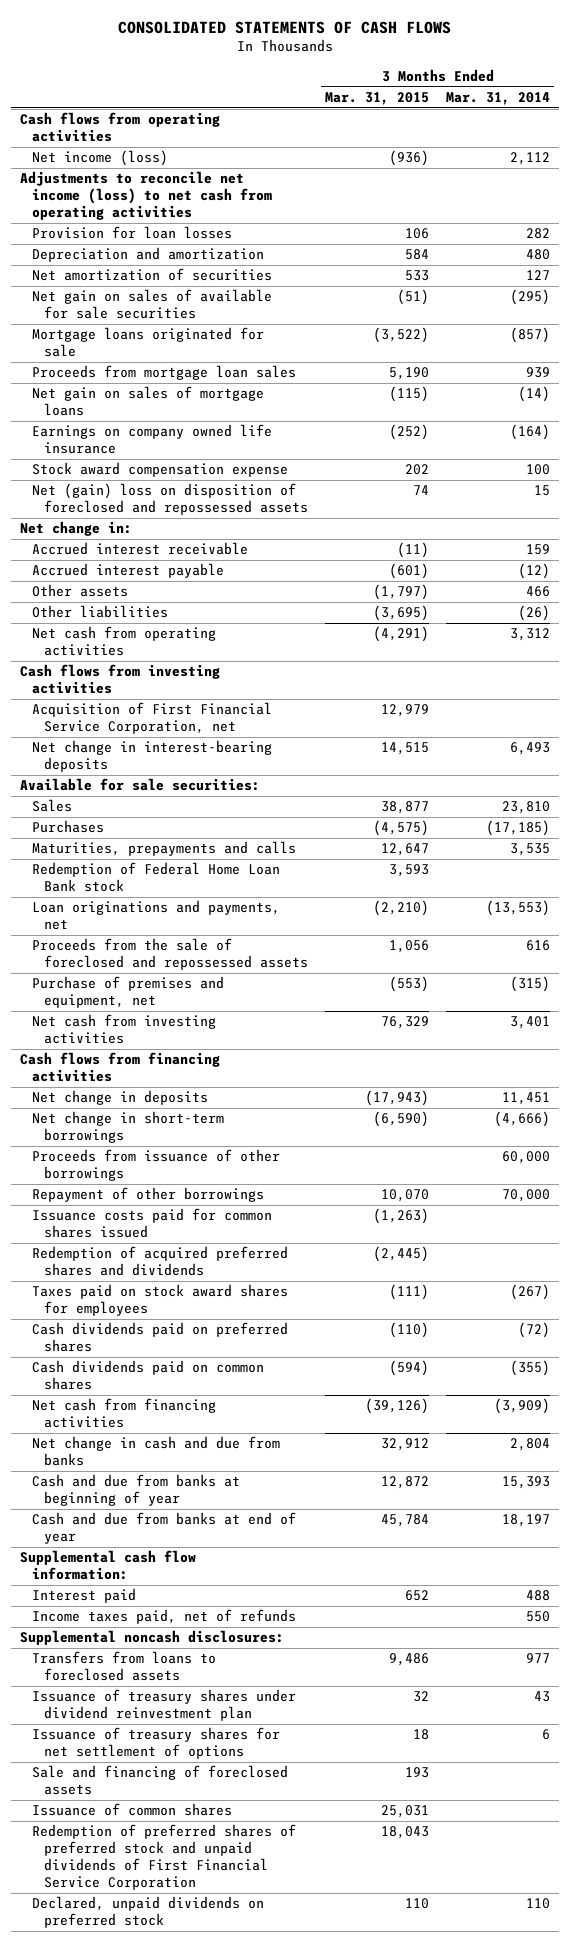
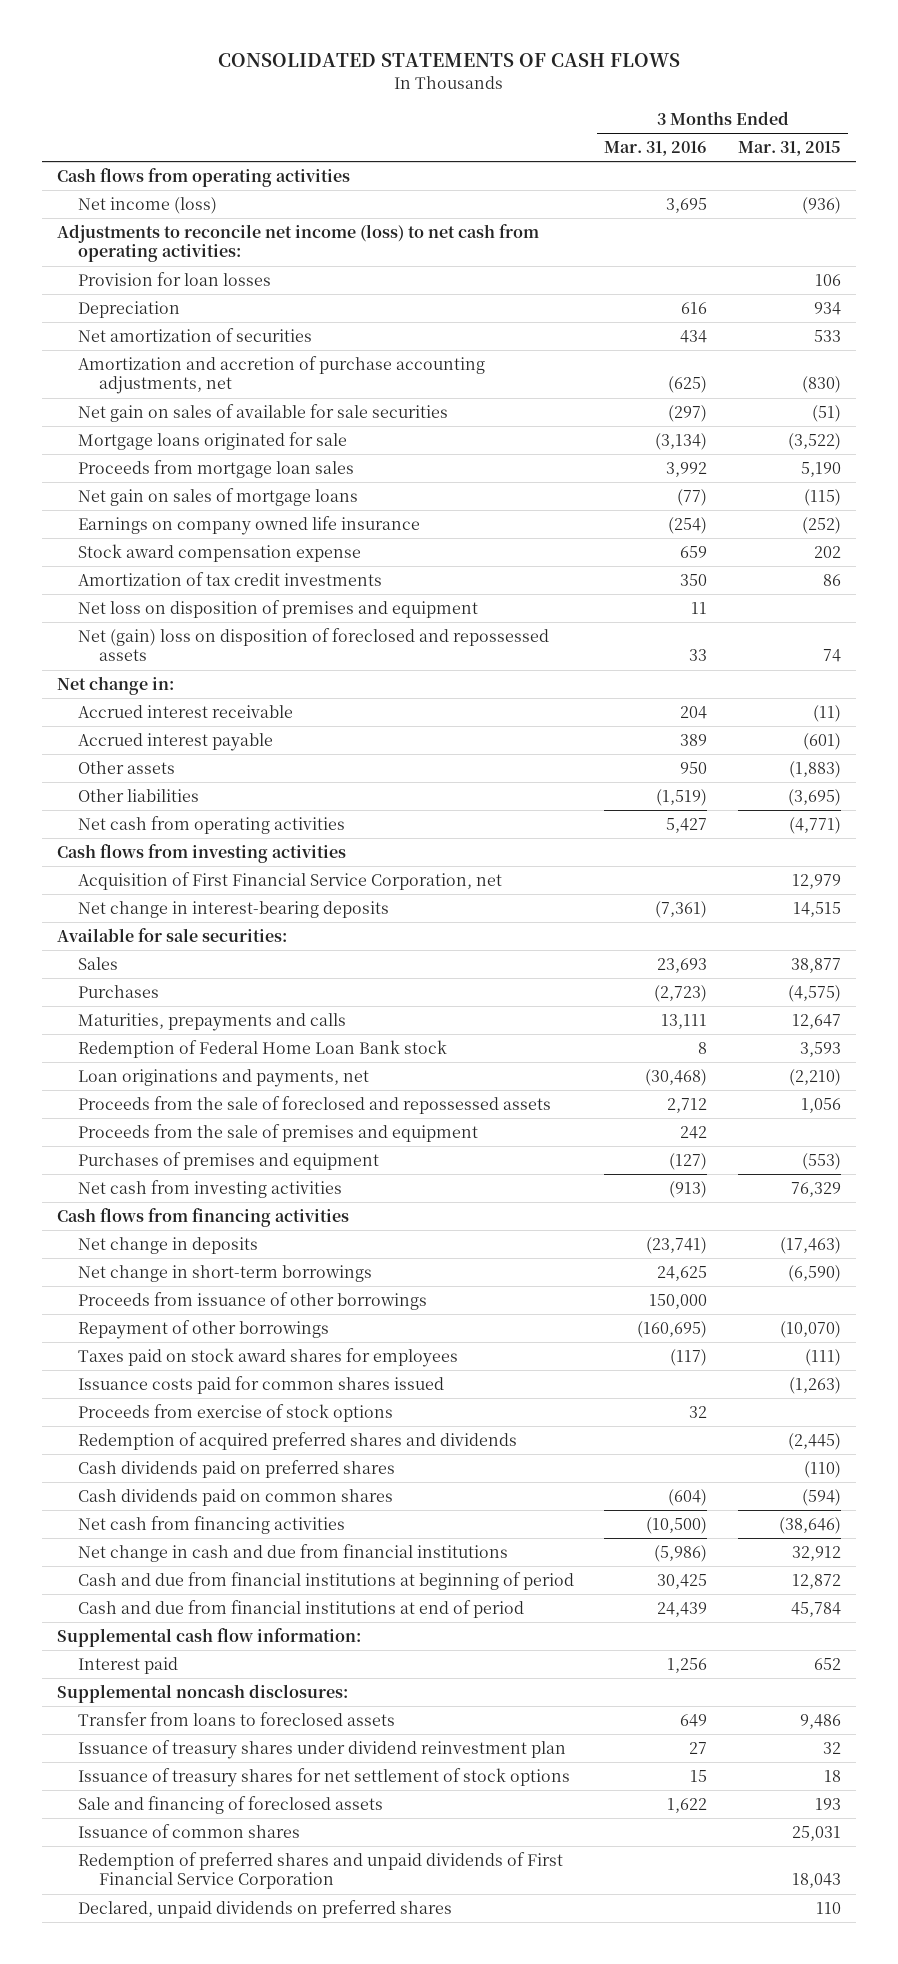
[446,92,551,106] Mar. 31, 2014 -> none
none -> [604,140,708,156] Mar. 31, 2016
[19,171,272,221] Adjustments to reconcile net income (loss) to net cash from operating activities -> [57,223,540,263] Adjustments to reconcile net income (loss) to net cash from operating activities:
[31,247,264,263] Depreciation and amortization -> none
none -> [78,300,181,318] Depreciation
none -> [78,355,486,395] Amortization and accretion of purchase accounting adjustments, net
none -> [78,571,383,586] Amortization of tax credit investments
none -> [78,599,479,618] Net loss on disposition of premises and equipment
[373,584,430,601] (1,797) -> [788,760,841,778] (1,883)
[373,626,430,643] (4,291) -> [788,816,841,834] (4,771)
none -> [78,1123,479,1142] Proceeds from the sale of premises and equipment
[31,976,224,1009] Purchase of premises and equipment, net -> [78,1151,380,1170] Purchases of premises and equipment
[365,1090,430,1107] (17,943) -> [779,1236,841,1254] (17,463)
[381,1189,430,1203] 10,070 -> [779,1320,841,1338] (10,070)
[31,1284,288,1317] Taxes paid on stock award shares for employees -> [78,1347,459,1367] Taxes paid on stock award shares for employees
none -> [78,1403,394,1422] Proceeds from exercise of stock options
[365,1398,430,1415] (39,126) -> [778,1516,841,1534] (38,646)
[31,1436,280,1467] Net change in cash and due from banks -> [78,1543,509,1562] Net change in cash and due from financial institutions
[31,1474,240,1507] Cash and due from banks at beginning of year -> [78,1571,575,1590] Cash and due from financial institutions at beginning of period
[31,1512,296,1545] Cash and due from banks at end of year -> [78,1599,525,1618] Cash and due from financial institutions at end of period
[31,1609,296,1625] Income taxes paid, net of refunds -> none
[31,1651,216,1682] Transfers from loans to foreclosed assets -> [78,1711,396,1726] Transfer from loans to foreclosed assets
[31,1727,280,1760] Issuance of treasury shares for net settlement of options -> [78,1767,571,1787] Issuance of treasury shares for net settlement of stock options
[31,1824,296,1891] Redemption of preferred shares of preferred stock and unpaid dividends of First Financial Service Corporation -> [78,1851,564,1890] Redemption of preferred shares and unpaid dividends of First Financial Service Corporation
[31,1896,264,1929] Declared, unpaid dividends on preferred stock -> [78,1899,453,1918] Declared, unpaid dividends on preferred shares

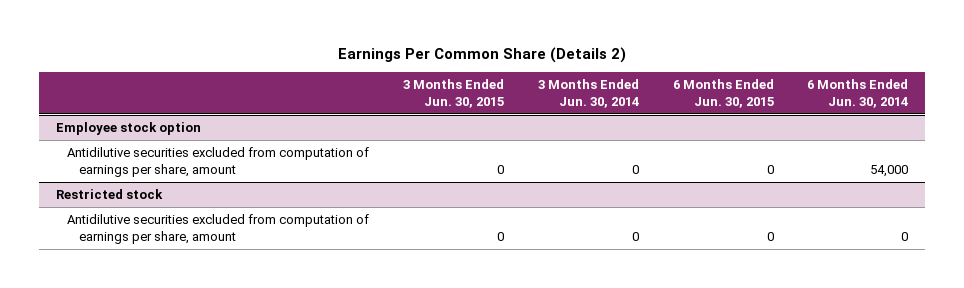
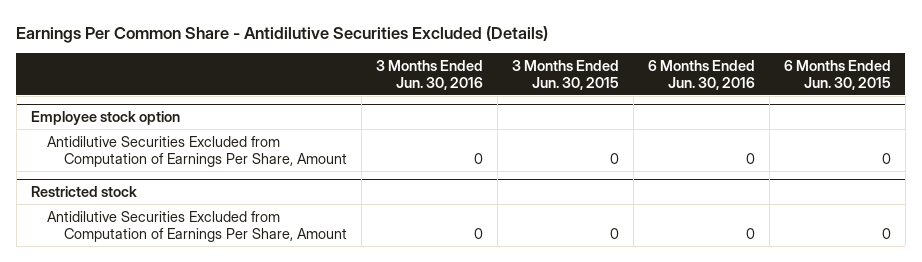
[338,47,627,64] Earnings Per Common Share (Details 2) -> [16,25,549,43] Earnings Per Common Share - Antidilutive Securities Excluded (Details)
[537,78,639,108] 3 Months Ended Jun. 30, 2014 -> none
[807,78,909,108] 6 Months Ended Jun. 30, 2014 -> none
none -> [375,59,483,90] 3 Months Ended Jun. 30, 2016
none -> [647,59,755,90] 6 Months Ended Jun. 30, 2016
[67,147,370,177] Antidilutive securities excluded from computation of earnings per share, amount -> [47,135,347,167] Antidilutive Securities Excluded from Computation of Earnings Per Share, Amount
[67,214,370,244] Antidilutive securities excluded from computation of earnings per share, amount -> [47,210,347,242] Antidilutive Securities Excluded from Computation of Earnings Per Share, Amount

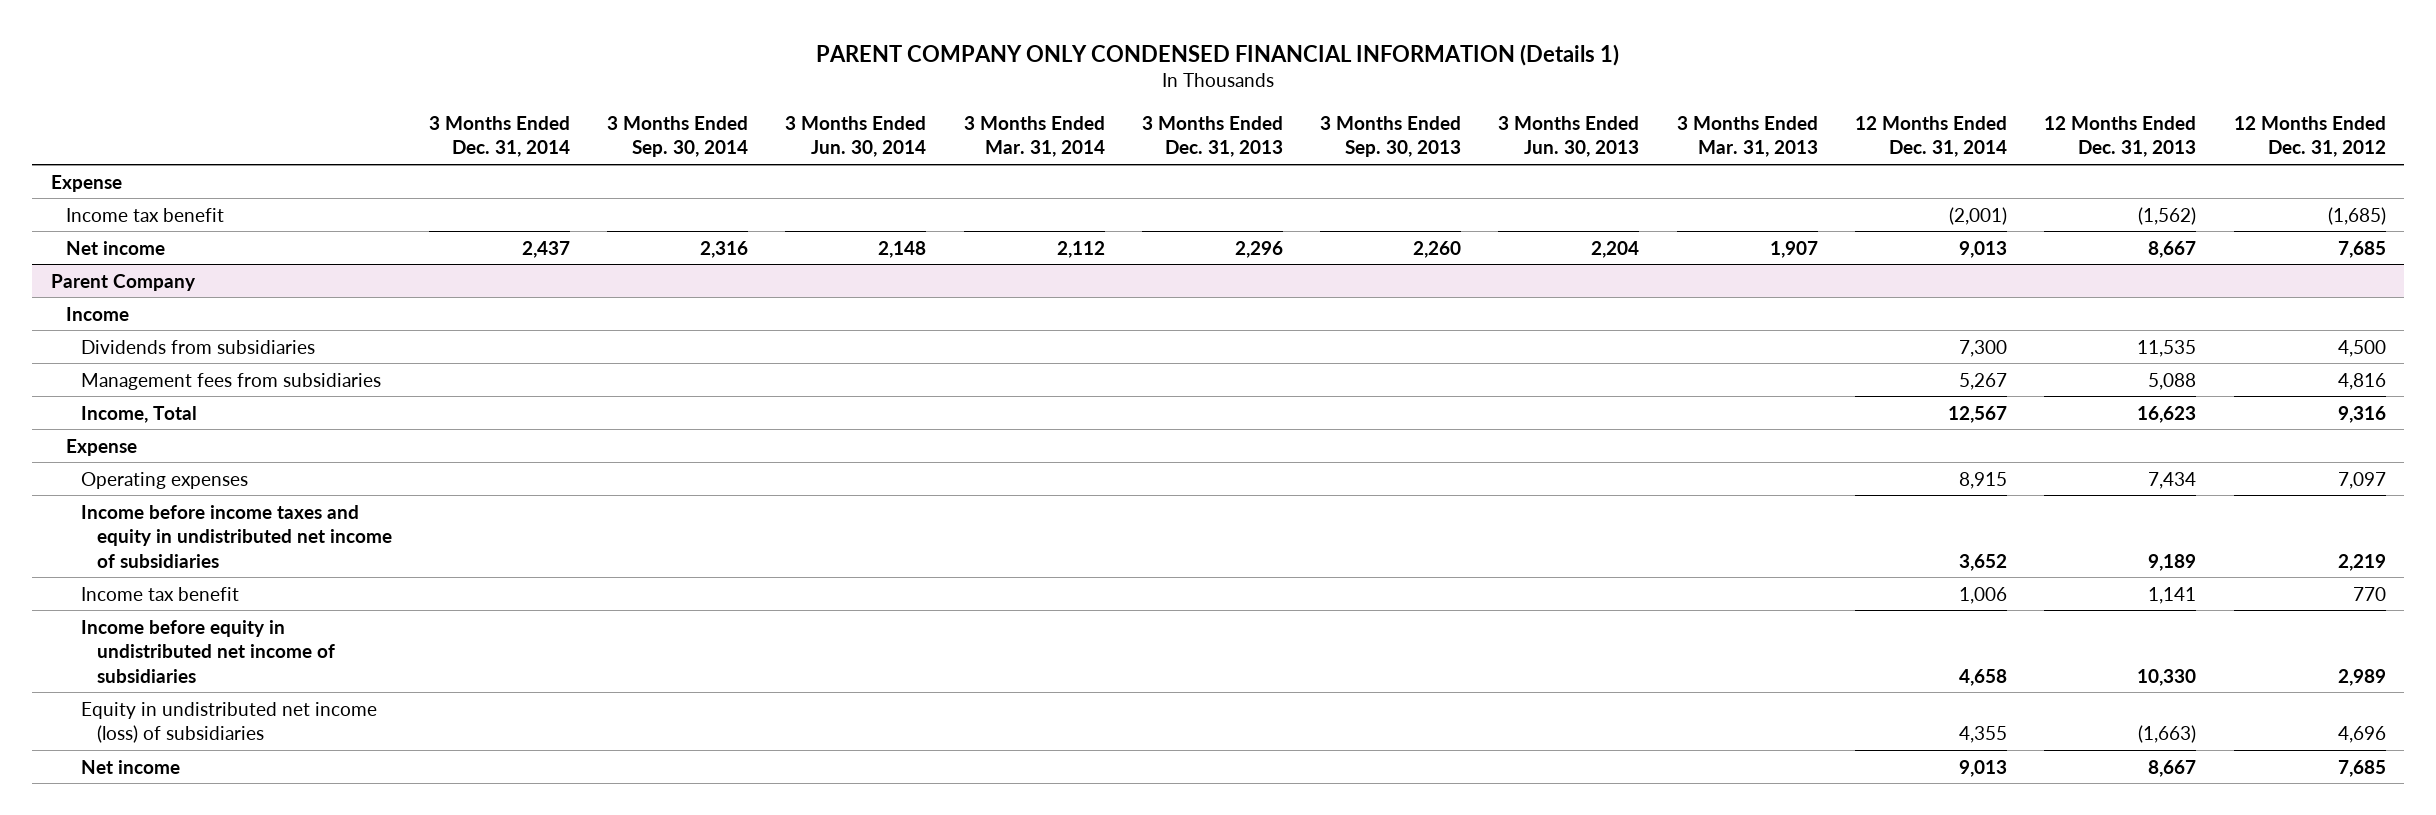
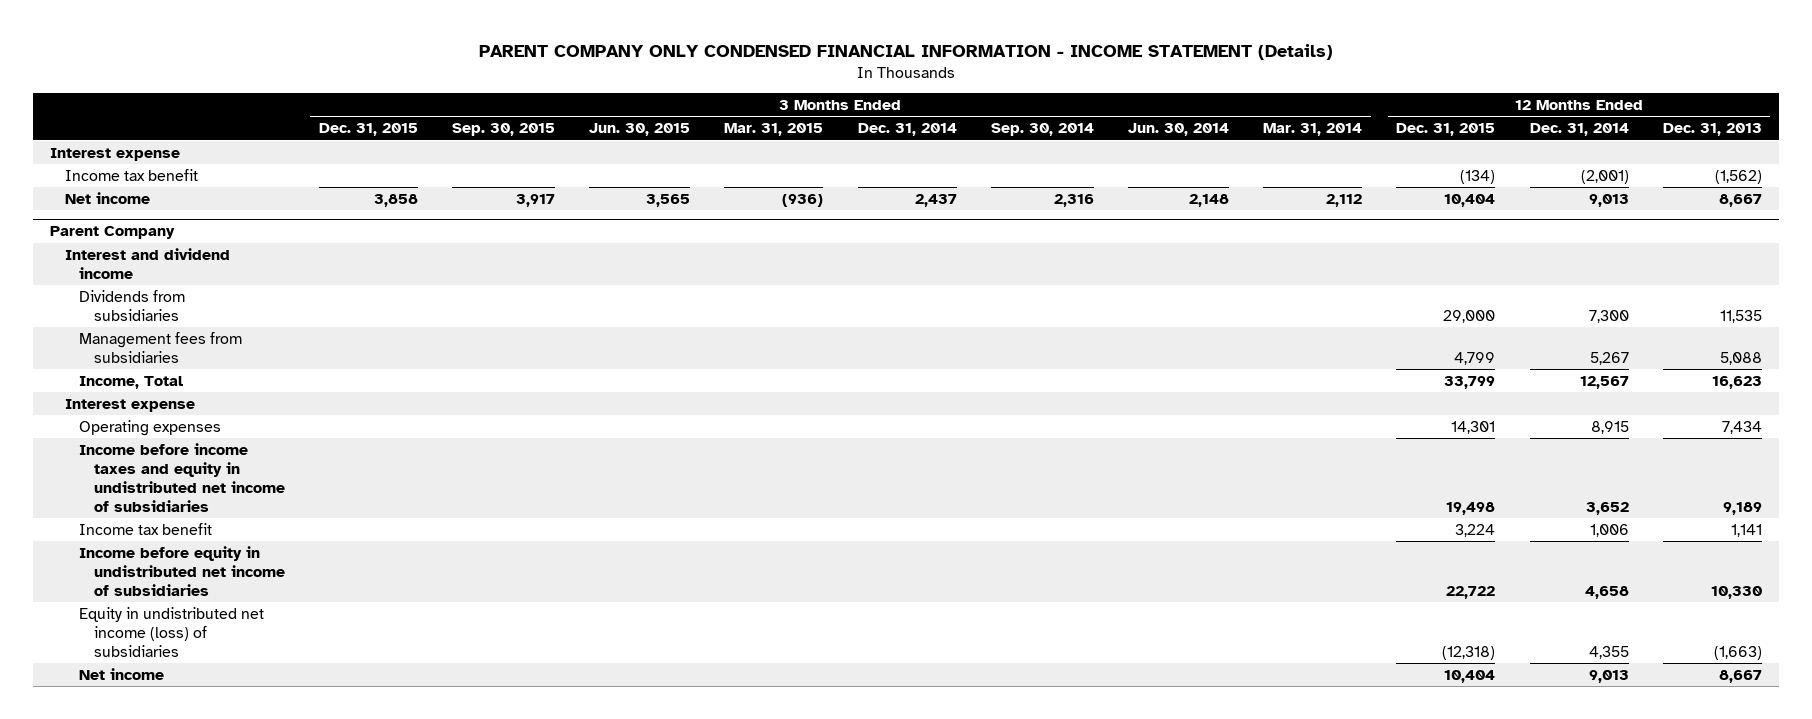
[816,43,1620,66] PARENT COMPANY ONLY CONDENSED FINANCIAL INFORMATION (Details 1) -> [479,44,1334,61] PARENT COMPANY ONLY CONDENSED FINANCIAL INFORMATION - INCOME STATEMENT (Details)
[1141,115,1283,158] 3 Months Ended Dec. 31, 2013 -> none
[1320,115,1462,158] 3 Months Ended Sep. 30, 2013 -> none
[1498,115,1640,158] 3 Months Ended Jun. 30, 2013 -> none
[1676,115,1818,158] 3 Months Ended Mar. 31, 2013 -> none
[2233,115,2386,158] 12 Months Ended Dec. 31, 2012 -> none
none -> [318,123,418,137] Dec. 31, 2015
none -> [451,123,555,137] Sep. 30, 2015
none -> [589,123,691,137] Jun. 30, 2015
none -> [724,123,824,137] Mar. 31, 2015
none -> [1396,123,1496,137] Dec. 31, 2015
[50,174,122,192] Expense -> [50,147,181,161] Interest expense
[66,306,130,321] Income -> [64,247,230,279] Interest and dividend income
[66,438,138,456] Expense -> [64,398,195,412] Interest expense

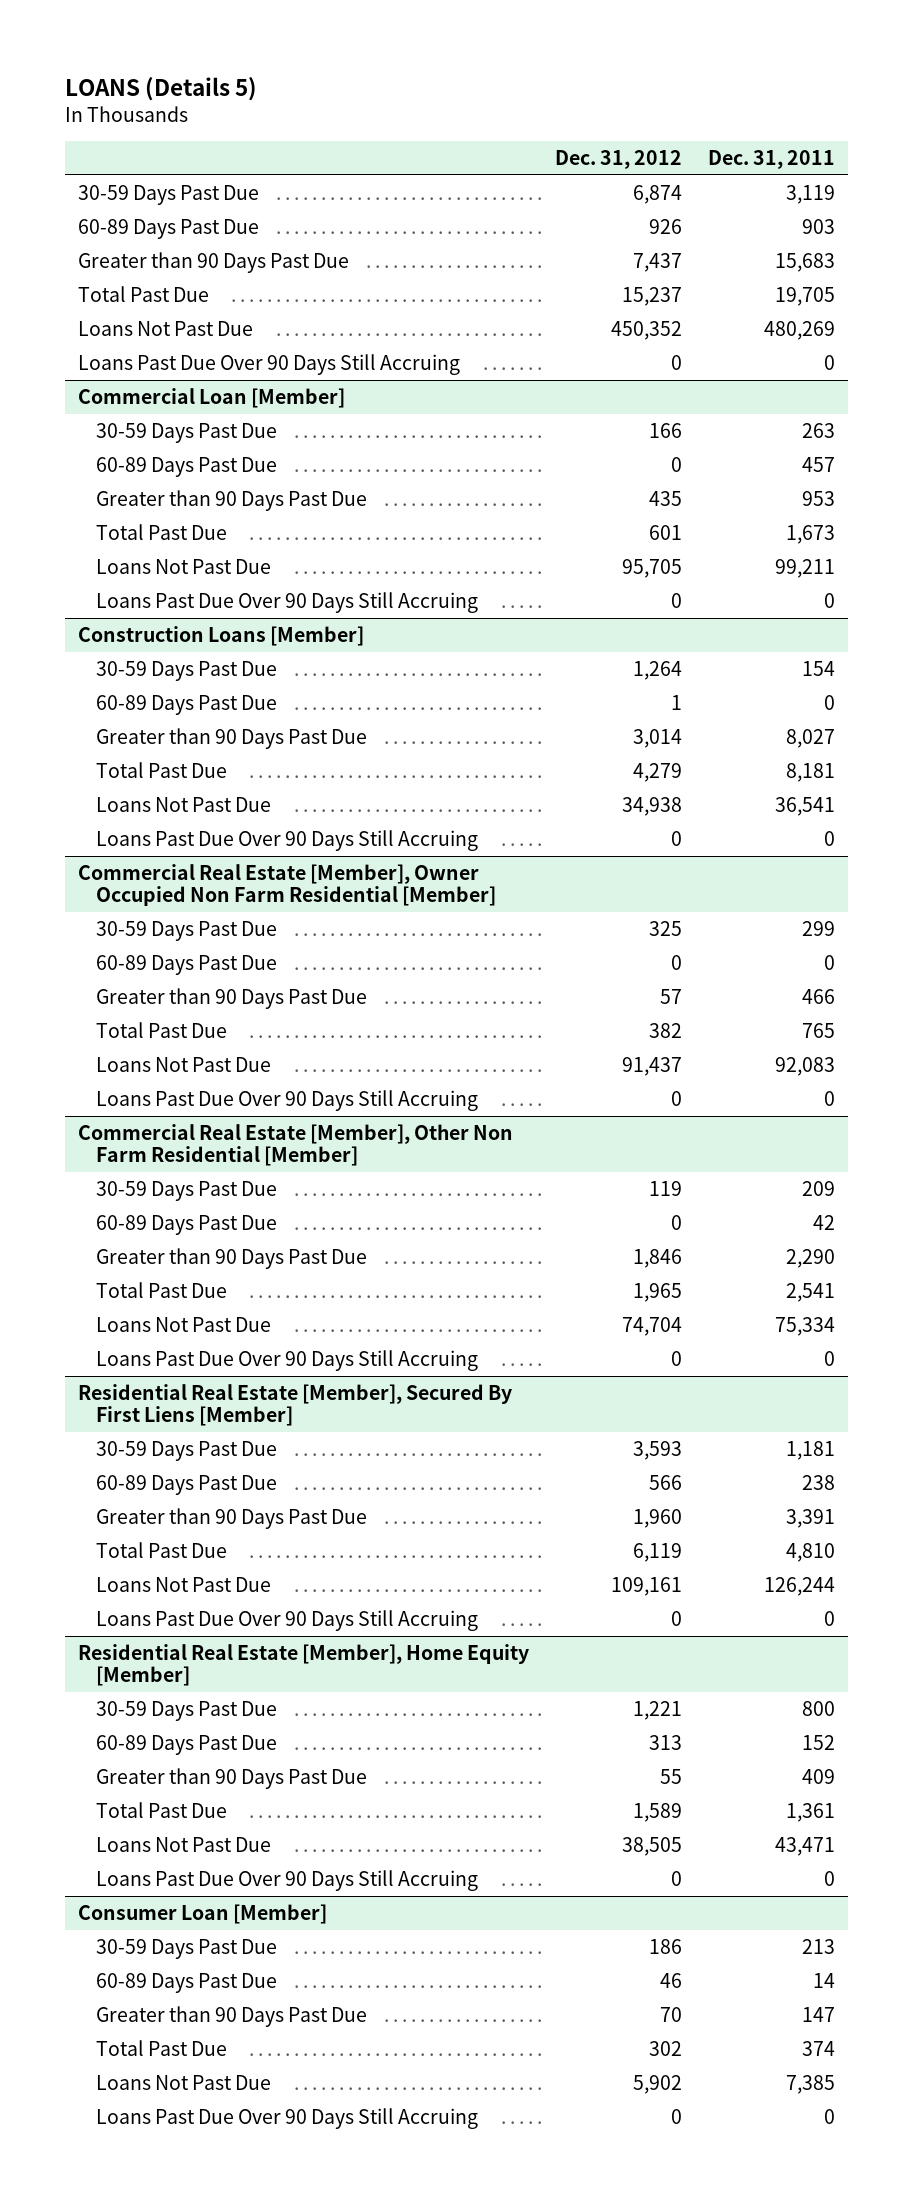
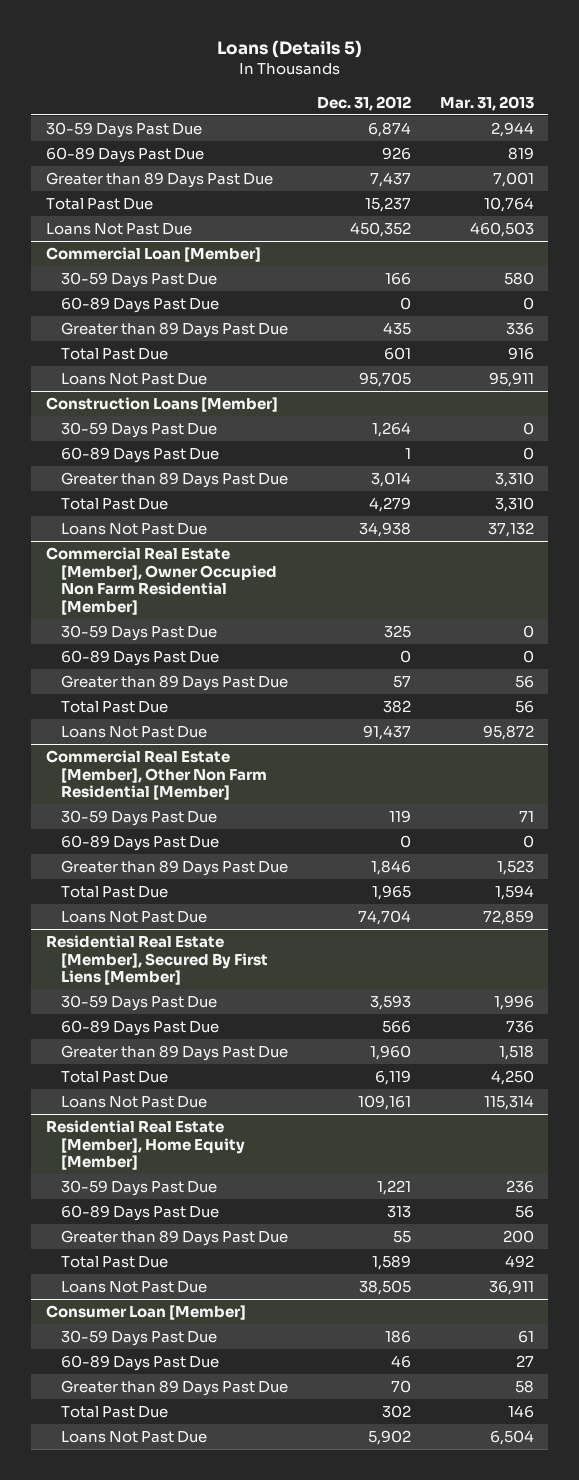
[65,76,258,101] LOANS (Details 5) -> [216,40,362,59] Loans (Details 5)
[707,150,835,170] Dec. 31, 2011 -> none
none -> [439,95,534,111] Mar. 31, 2013
[78,251,350,273] Greater than 90 Days Past Due -> [45,172,273,189] Greater than 89 Days Past Due
[78,353,461,375] Loans Past Due Over 90 Days Still Accruing -> none
[95,489,367,511] Greater than 90 Days Past Due -> [60,322,288,339] Greater than 89 Days Past Due
[95,591,478,613] Loans Past Due Over 90 Days Still Accruing -> none
[95,727,367,749] Greater than 90 Days Past Due -> [60,472,288,489] Greater than 89 Days Past Due
[95,829,478,851] Loans Past Due Over 90 Days Still Accruing -> none
[95,987,367,1009] Greater than 90 Days Past Due -> [60,675,288,692] Greater than 89 Days Past Due
[95,1089,478,1111] Loans Past Due Over 90 Days Still Accruing -> none
[95,1247,367,1269] Greater than 90 Days Past Due -> [60,860,288,877] Greater than 89 Days Past Due
[95,1349,478,1371] Loans Past Due Over 90 Days Still Accruing -> none
[95,1507,367,1529] Greater than 90 Days Past Due -> [60,1045,288,1062] Greater than 89 Days Past Due
[95,1609,478,1631] Loans Past Due Over 90 Days Still Accruing -> none
[95,1767,367,1789] Greater than 90 Days Past Due -> [60,1230,288,1247] Greater than 89 Days Past Due
[95,1869,478,1891] Loans Past Due Over 90 Days Still Accruing -> none
[95,2005,367,2027] Greater than 90 Days Past Due -> [60,1380,288,1397] Greater than 89 Days Past Due
[95,2107,478,2129] Loans Past Due Over 90 Days Still Accruing -> none

